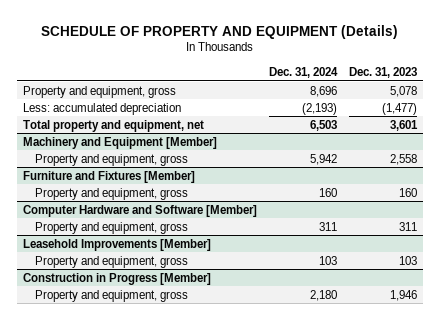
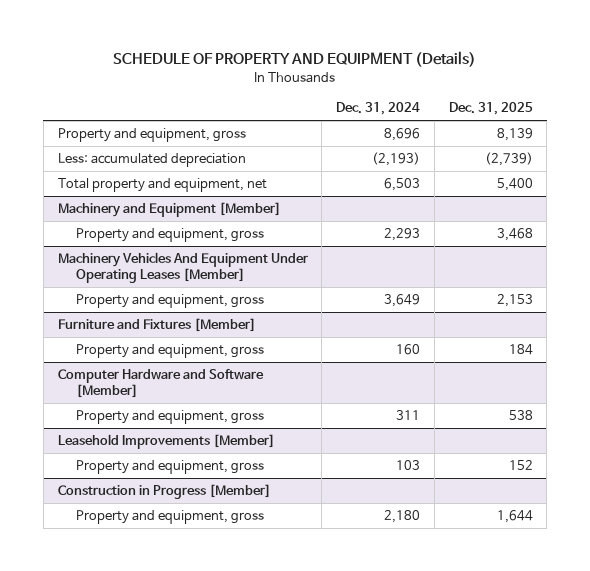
[349,66,418,78] Dec. 31, 2023 -> none
none -> [448,102,533,116] Dec. 31, 2025
[310,153,338,165] 5,942 -> [384,228,421,242] 2,293
none -> [57,252,308,283] Machinery Vehicles And Equipment Under Operating Leases [Member]
none -> [76,294,265,309] Property and equipment, gross

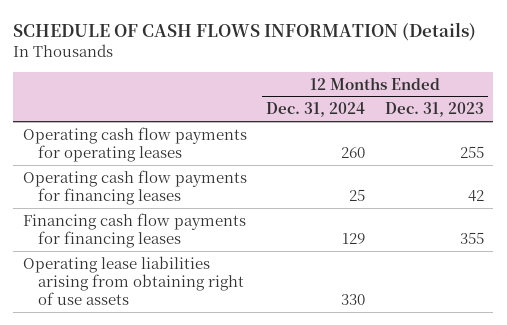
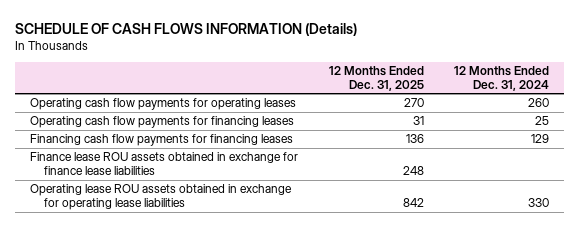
[384,102,484,118] Dec. 31, 2023 -> none
none -> [328,66,424,92] 12 Months Ended Dec. 31, 2025
[23,255,244,306] Operating lease liabilities arising from obtaining right of use assets -> none
none -> [30,152,299,176] Finance lease ROU assets obtained in exchange for finance lease liabilities
none -> [30,184,293,211] Operating lease ROU assets obtained in exchange for operating lease liabilities

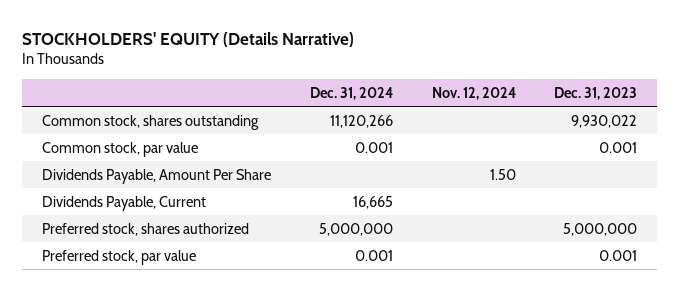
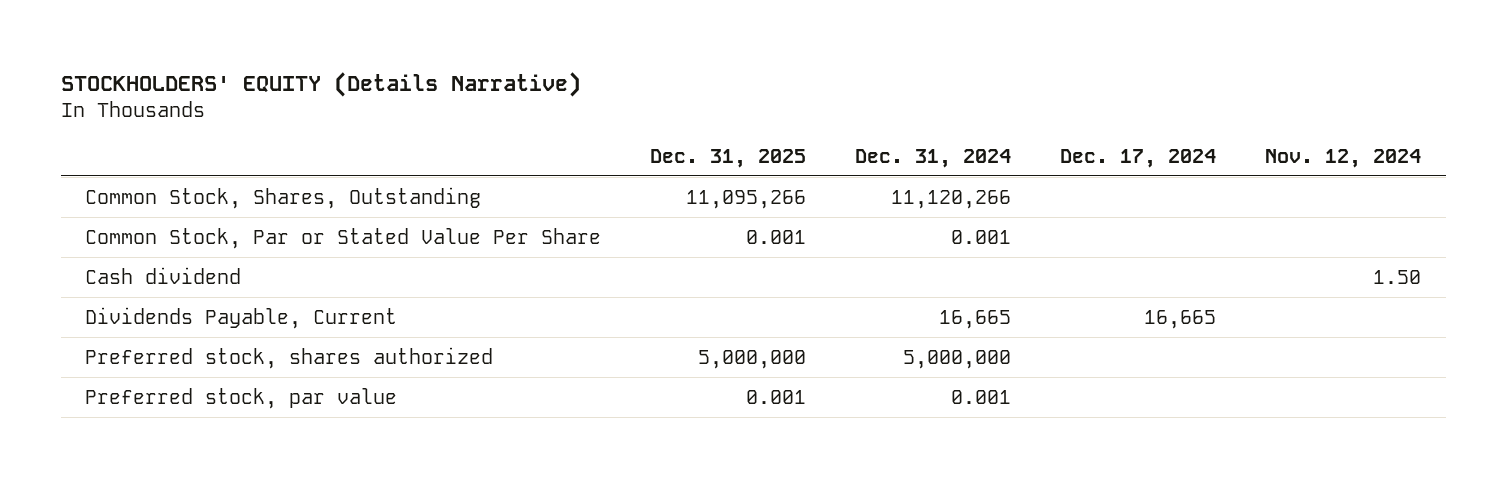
[554,86,638,100] Dec. 31, 2023 -> none
none -> [650,148,807,168] Dec. 31, 2025
none -> [1060,148,1217,168] Dec. 17, 2024
[41,114,259,130] Common stock, shares outstanding -> [85,186,482,209] Common Stock, Shares, Outstanding
[41,141,198,157] Common stock, par value -> [85,227,602,249] Common Stock, Par or Stated Value Per Share
[41,168,271,184] Dividends Payable, Amount Per Share -> [85,266,242,284] Cash dividend

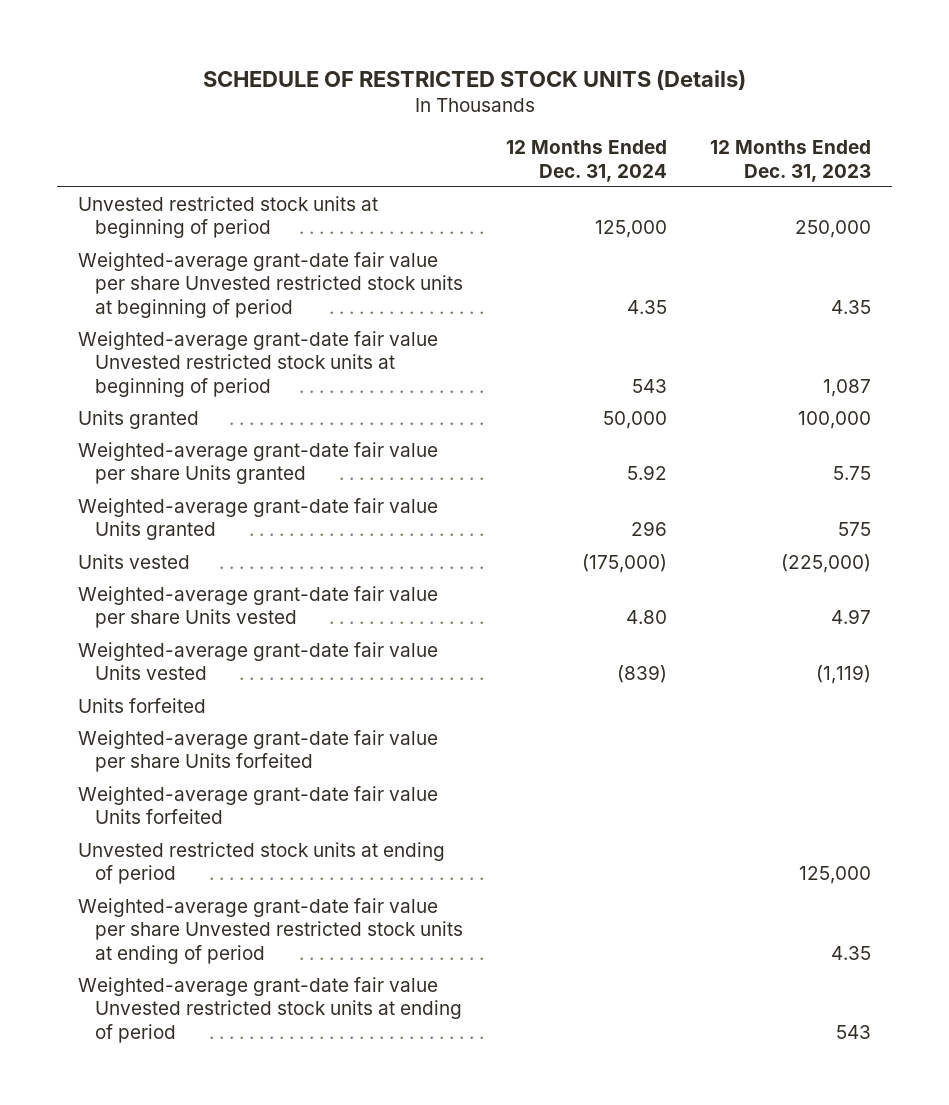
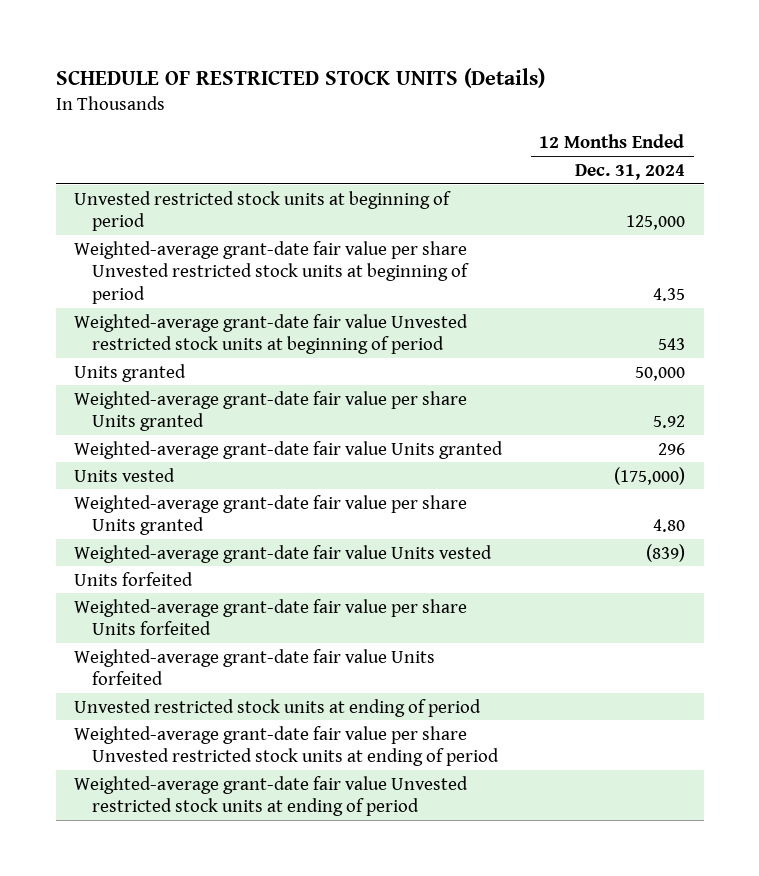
[709,140,871,182] 12 Months Ended Dec. 31, 2023 -> none
[78,586,439,629] Weighted-average grant-date fair value per share Units vested -> [74,494,468,536] Weighted-average grant-date fair value per share Units granted

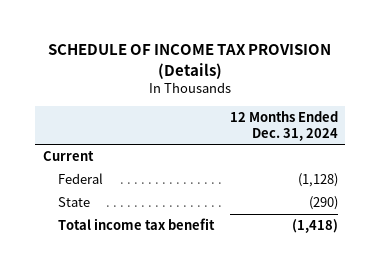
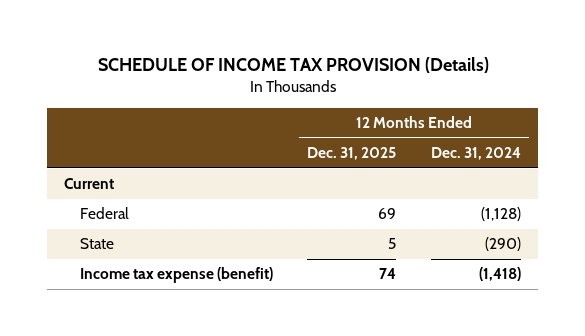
none -> [307,146,397,160] Dec. 31, 2025
[57,218,215,231] Total income tax benefit -> [80,267,274,284] Income tax expense (benefit)

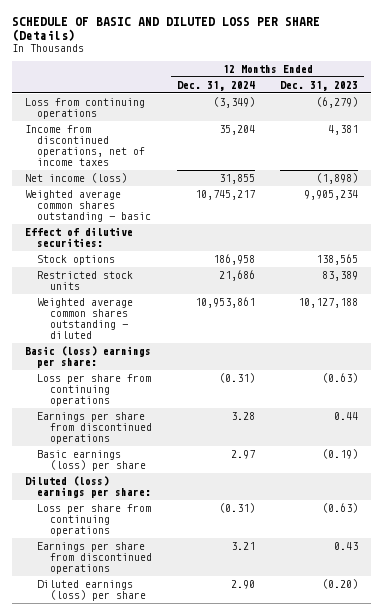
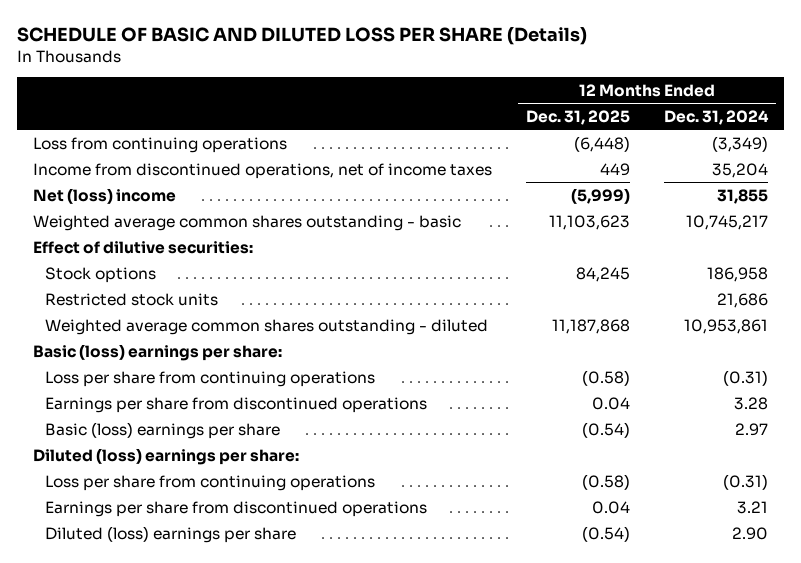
[280,80,359,91] Dec. 31, 2023 -> none
none -> [526,109,631,125] Dec. 31, 2025
[25,173,128,184] Net income (loss) -> [33,187,177,204] Net (loss) income
[37,450,146,472] Basic earnings (loss) per share -> [45,421,281,439] Basic (loss) earnings per share
[37,580,146,602] Diluted earnings (loss) per share -> [45,525,297,543] Diluted (loss) earnings per share

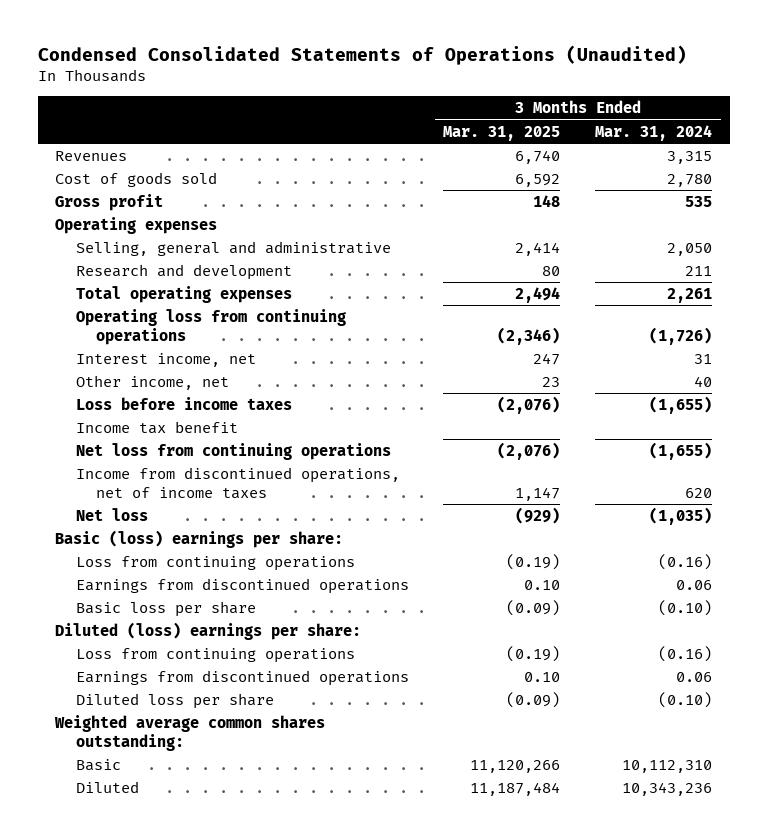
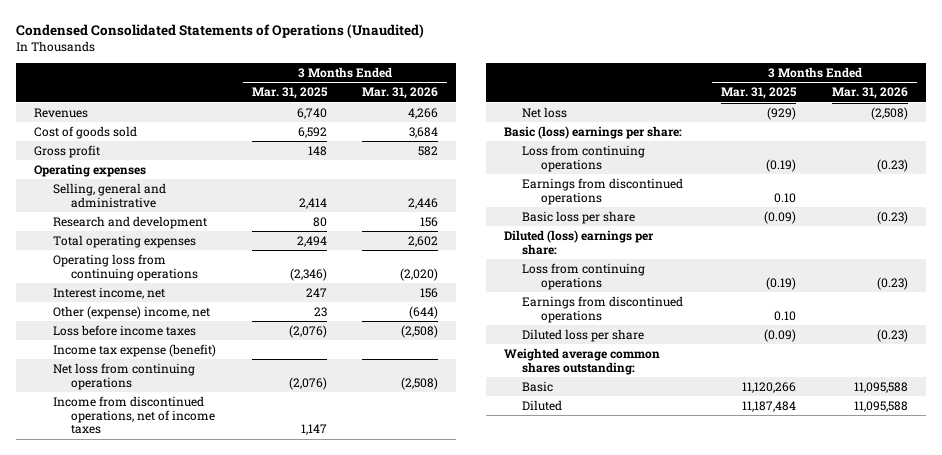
[595,124,713,141] Mar. 31, 2024 -> none
none -> [362,87,439,100] Mar. 31, 2026
[75,374,229,390] Other income, net -> [52,305,210,319] Other (expense) income, net
[75,420,238,434] Income tax benefit -> [52,343,216,357] Income tax expense (benefit)

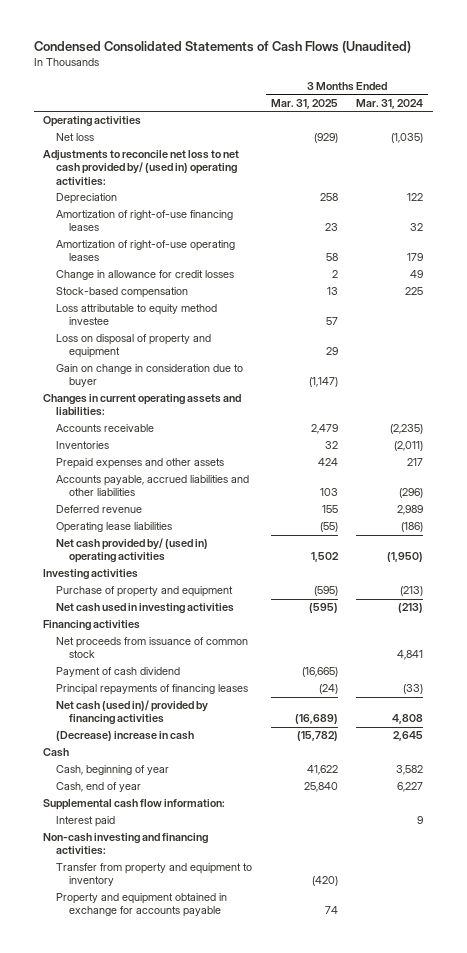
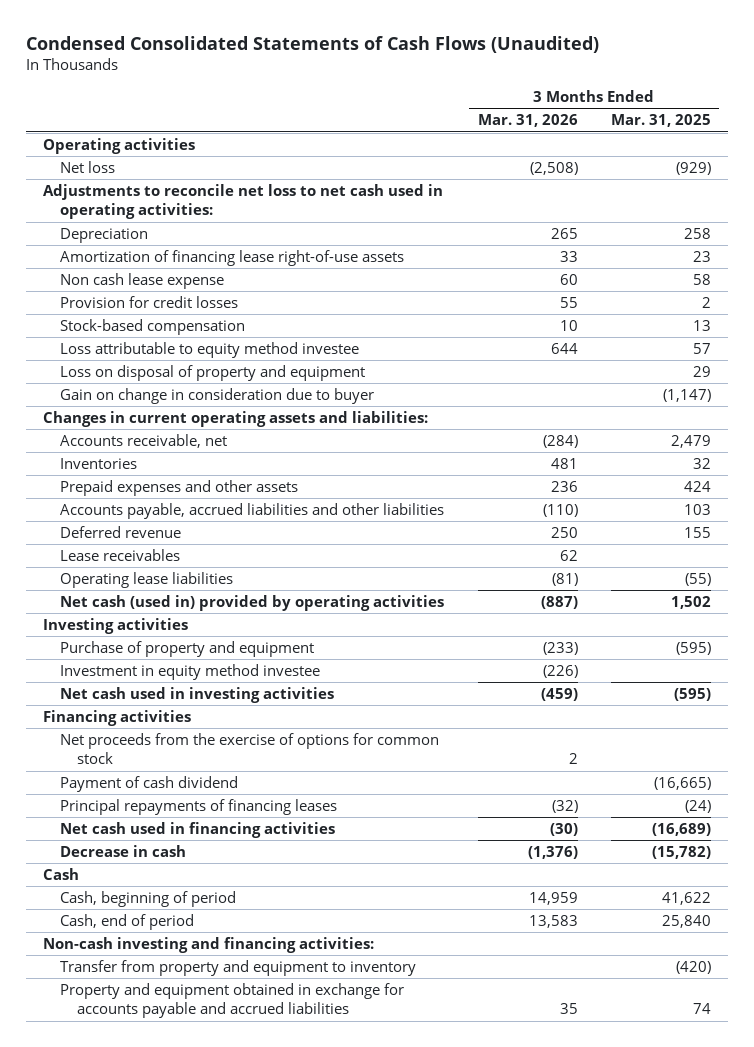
[356,98,424,109] Mar. 31, 2024 -> none
none -> [477,114,578,128] Mar. 31, 2026
[43,150,240,186] Adjustments to reconcile net loss to net cash provided by/ (used in) operating activities: -> [42,184,443,220] Adjustments to reconcile net loss to net cash used in operating activities:
[56,240,236,262] Amortization of right-of-use operating leases -> none
[56,210,234,232] Amortization of right-of-use financing leases -> [60,250,405,267] Amortization of financing lease right-of-use assets
none -> [60,273,225,290] Non cash lease expense
[56,270,235,281] Change in allowance for credit losses -> [60,296,239,309] Provision for credit losses
[56,424,155,433] Accounts receivable -> [60,434,228,449] Accounts receivable, net
none -> [60,549,181,562] Lease receivables
[56,538,209,564] Net cash provided by/ (used in) operating activities -> [60,595,445,612] Net cash (used in) provided by operating activities
none -> [60,664,321,681] Investment in equity method investee
[56,637,249,659] Net proceeds from issuance of common stock -> [60,733,440,765] Net proceeds from the exercise of options for common stock
[56,700,209,726] Net cash (used in)/ provided by financing activities -> [60,822,336,839] Net cash used in financing activities
[56,731,195,742] (Decrease) increase in cash -> [60,845,187,858] Decrease in cash
[43,799,226,811] Supplemental cash flow information: -> none
[56,816,116,828] Interest paid -> none
[56,765,170,776] Cash, beginning of year -> [60,891,237,908] Cash, beginning of period
[56,782,142,793] Cash, end of year -> [60,914,195,931] Cash, end of period
[56,893,228,918] Property and equipment obtained in exchange for accounts payable -> [60,983,405,1019] Property and equipment obtained in exchange for accounts payable and accrued liabilities

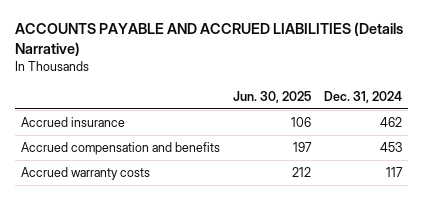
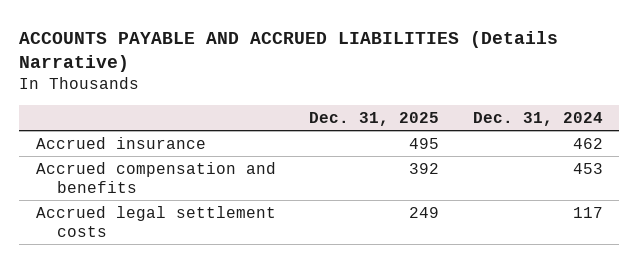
[232,90,311,103] Jun. 30, 2025 -> none
none -> [309,111,440,126] Dec. 31, 2025
[21,166,151,180] Accrued warranty costs -> [35,205,276,237] Accrued legal settlement costs

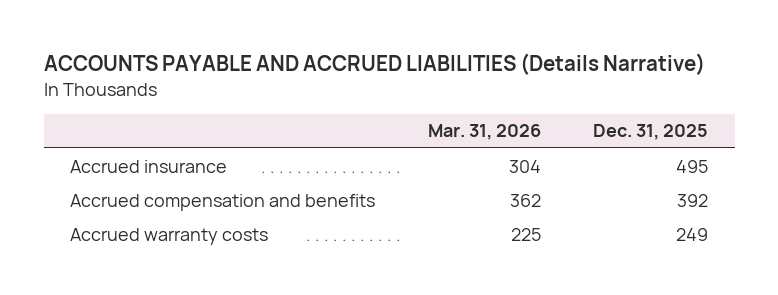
[472,111,603,126] Dec. 31, 2024 -> none
none -> [427,124,541,141] Mar. 31, 2026
[35,205,276,237] Accrued legal settlement costs -> [69,227,268,245] Accrued warranty costs

